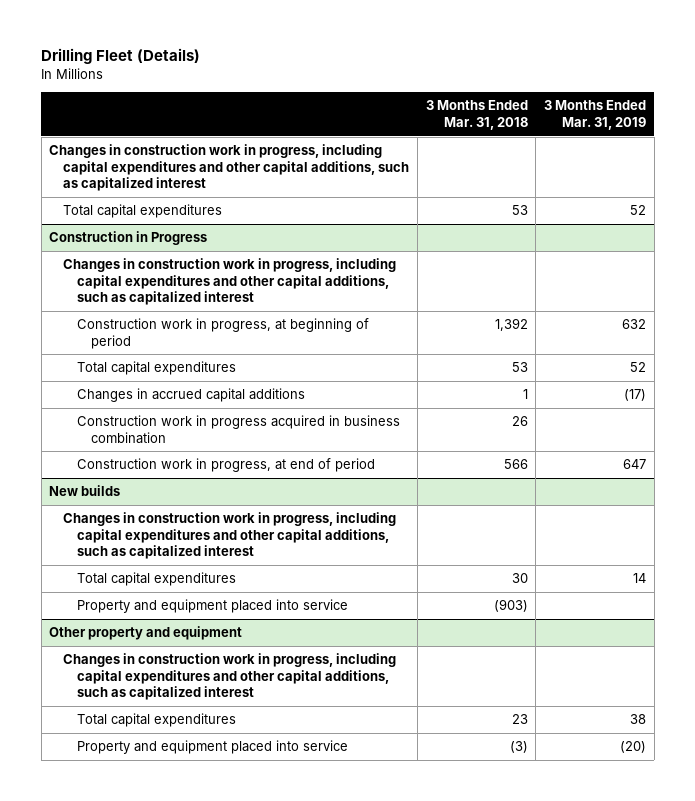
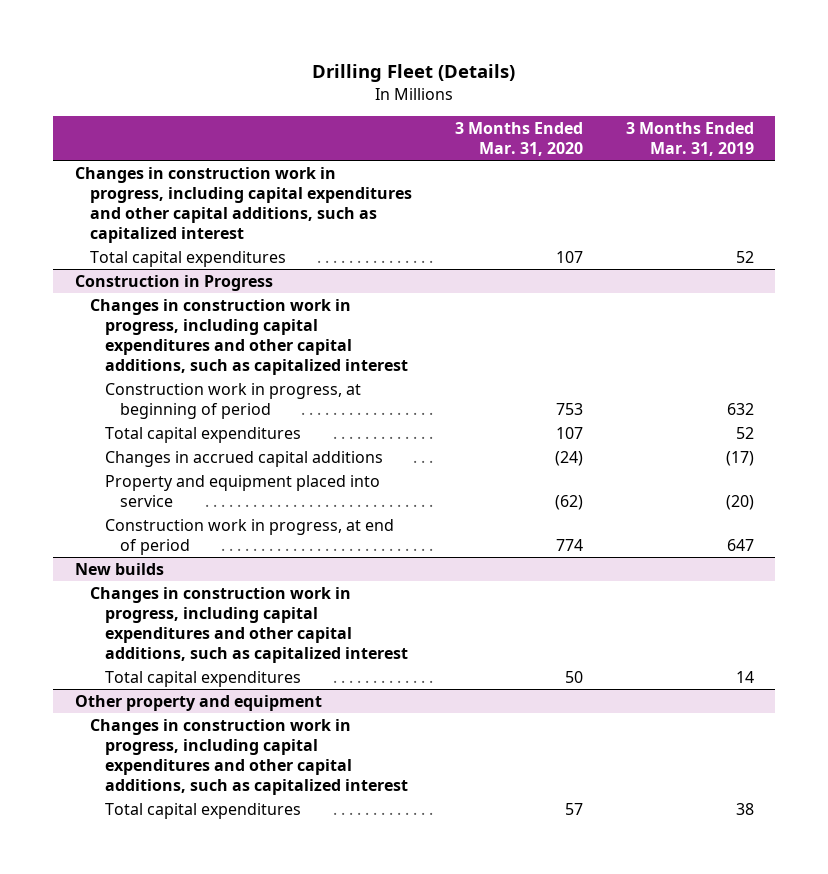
[425,100,528,130] 3 Months Ended Mar. 31, 2018 -> none
none -> [454,121,583,156] 3 Months Ended Mar. 31, 2020
[76,415,400,444] Construction work in progress acquired in business combination -> none
none -> [105,474,381,507] Property and equipment placed into service
[76,599,348,614] Property and equipment placed into service -> none
[76,740,348,755] Property and equipment placed into service -> none

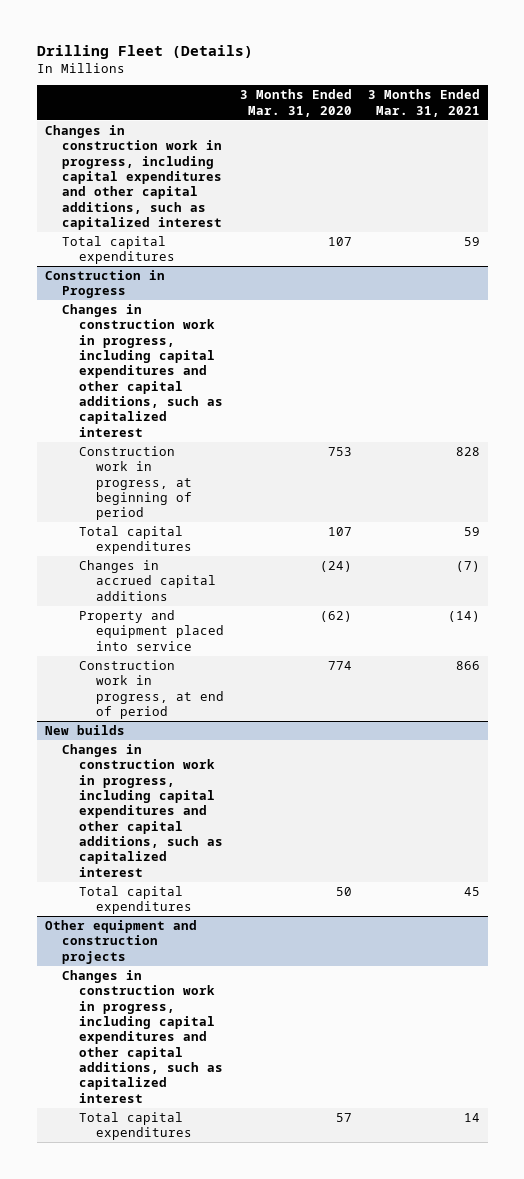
[625,121,754,156] 3 Months Ended Mar. 31, 2019 -> none
none -> [367,89,480,117] 3 Months Ended Mar. 31, 2021
[74,694,322,711] Other property and equipment -> [44,920,197,964] Other equipment and construction projects

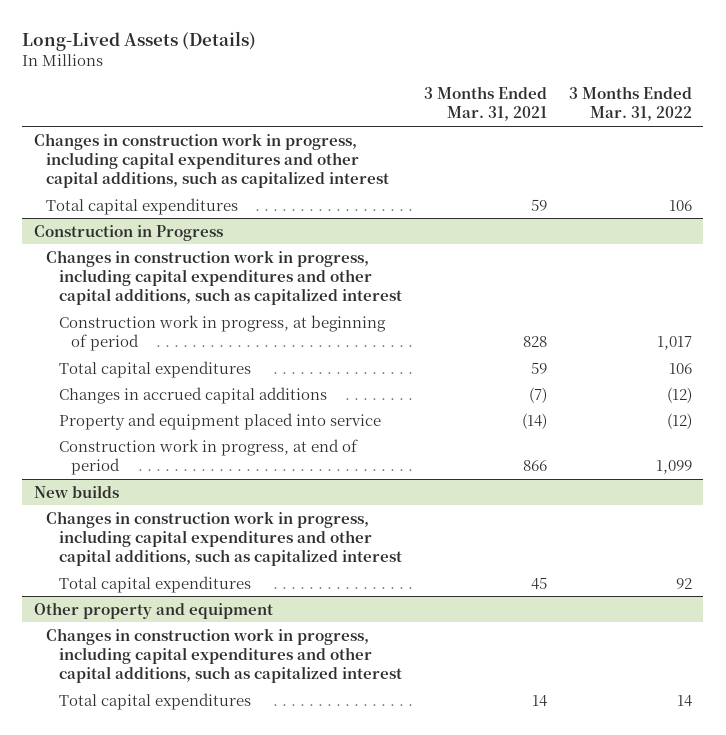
[36,44,253,59] Drilling Fleet (Details) -> [22,30,257,51] Long-Lived Assets (Details)
[240,89,353,117] 3 Months Ended Mar. 31, 2020 -> none
none -> [569,86,693,122] 3 Months Ended Mar. 31, 2022
[44,920,197,964] Other equipment and construction projects -> [33,601,273,619] Other property and equipment

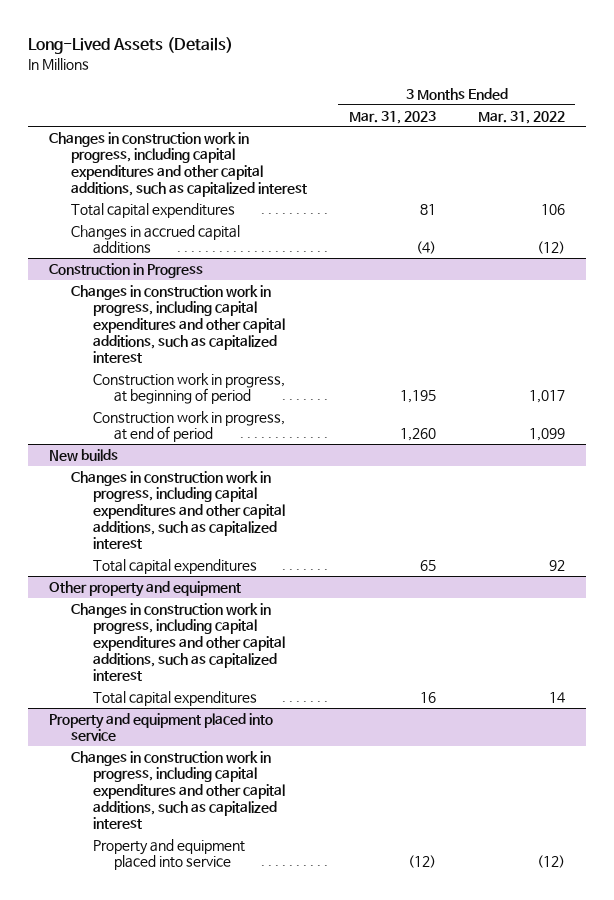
[423,86,547,122] 3 Months Ended Mar. 31, 2021 -> none
none -> [348,110,436,124] Mar. 31, 2023
none -> [70,224,240,255] Changes in accrued capital additions
[58,360,251,378] Total capital expenditures -> none
[58,386,327,404] Changes in accrued capital additions -> none
[58,412,381,430] Property and equipment placed into service -> none
none -> [49,712,274,742] Property and equipment placed into service
none -> [70,750,285,830] Changes in construction work in progress, including capital expenditures and other capital additions, such as capitalized interest
none -> [92,838,245,871] Property and equipment placed into service

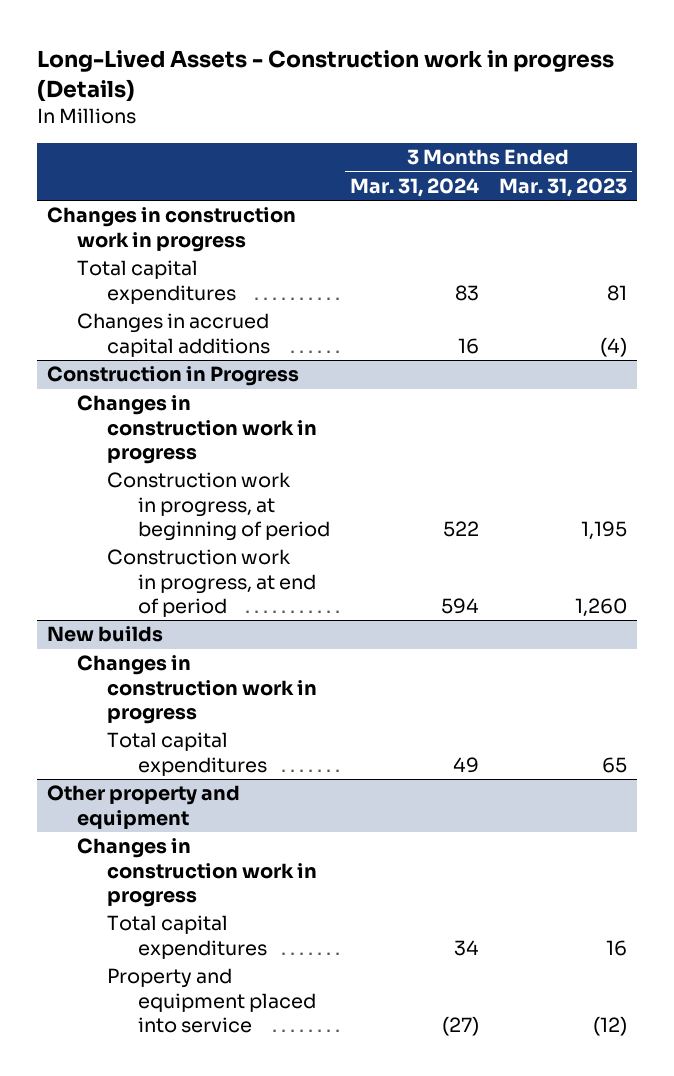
[28,37,234,55] Long-Lived Assets (Details) -> [37,50,615,103] Long-Lived Assets - Construction work in progress (Details)
[477,110,565,124] Mar. 31, 2022 -> none
none -> [349,177,479,197] Mar. 31, 2024
[49,131,307,197] Changes in construction work in progress, including capital expenditures and other capital additions, such as capitalized interest -> [47,207,297,252] Changes in construction work in progress
[70,284,285,364] Changes in construction work in progress, including capital expenditures and other capital additions, such as capitalized interest -> [77,395,318,464] Changes in construction work in progress
[70,470,285,550] Changes in construction work in progress, including capital expenditures and other capital additions, such as capitalized interest -> [77,655,318,724] Changes in construction work in progress
[70,602,285,682] Changes in construction work in progress, including capital expenditures and other capital additions, such as capitalized interest -> [77,838,318,907] Changes in construction work in progress
[49,712,274,742] Property and equipment placed into service -> none
[70,750,285,830] Changes in construction work in progress, including capital expenditures and other capital additions, such as capitalized interest -> none

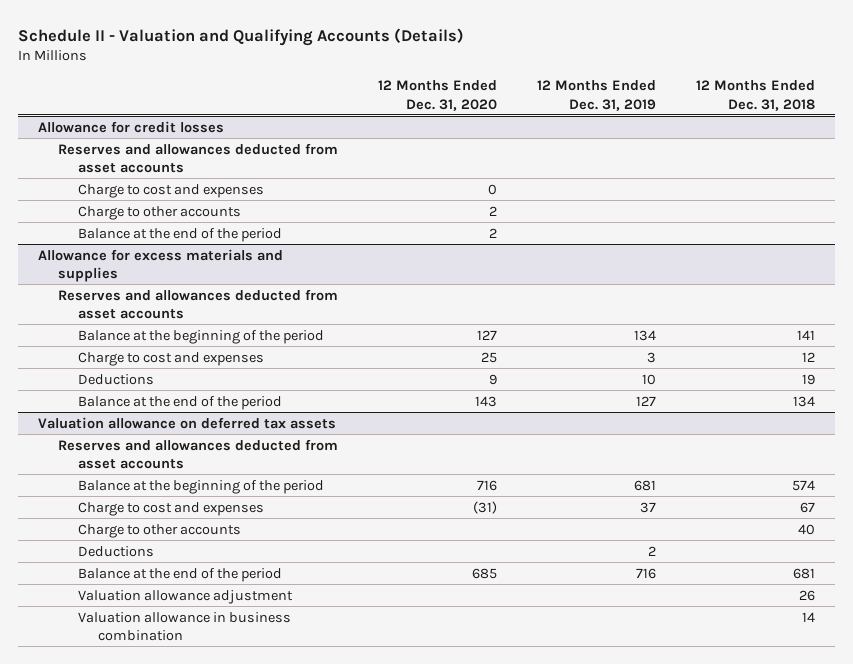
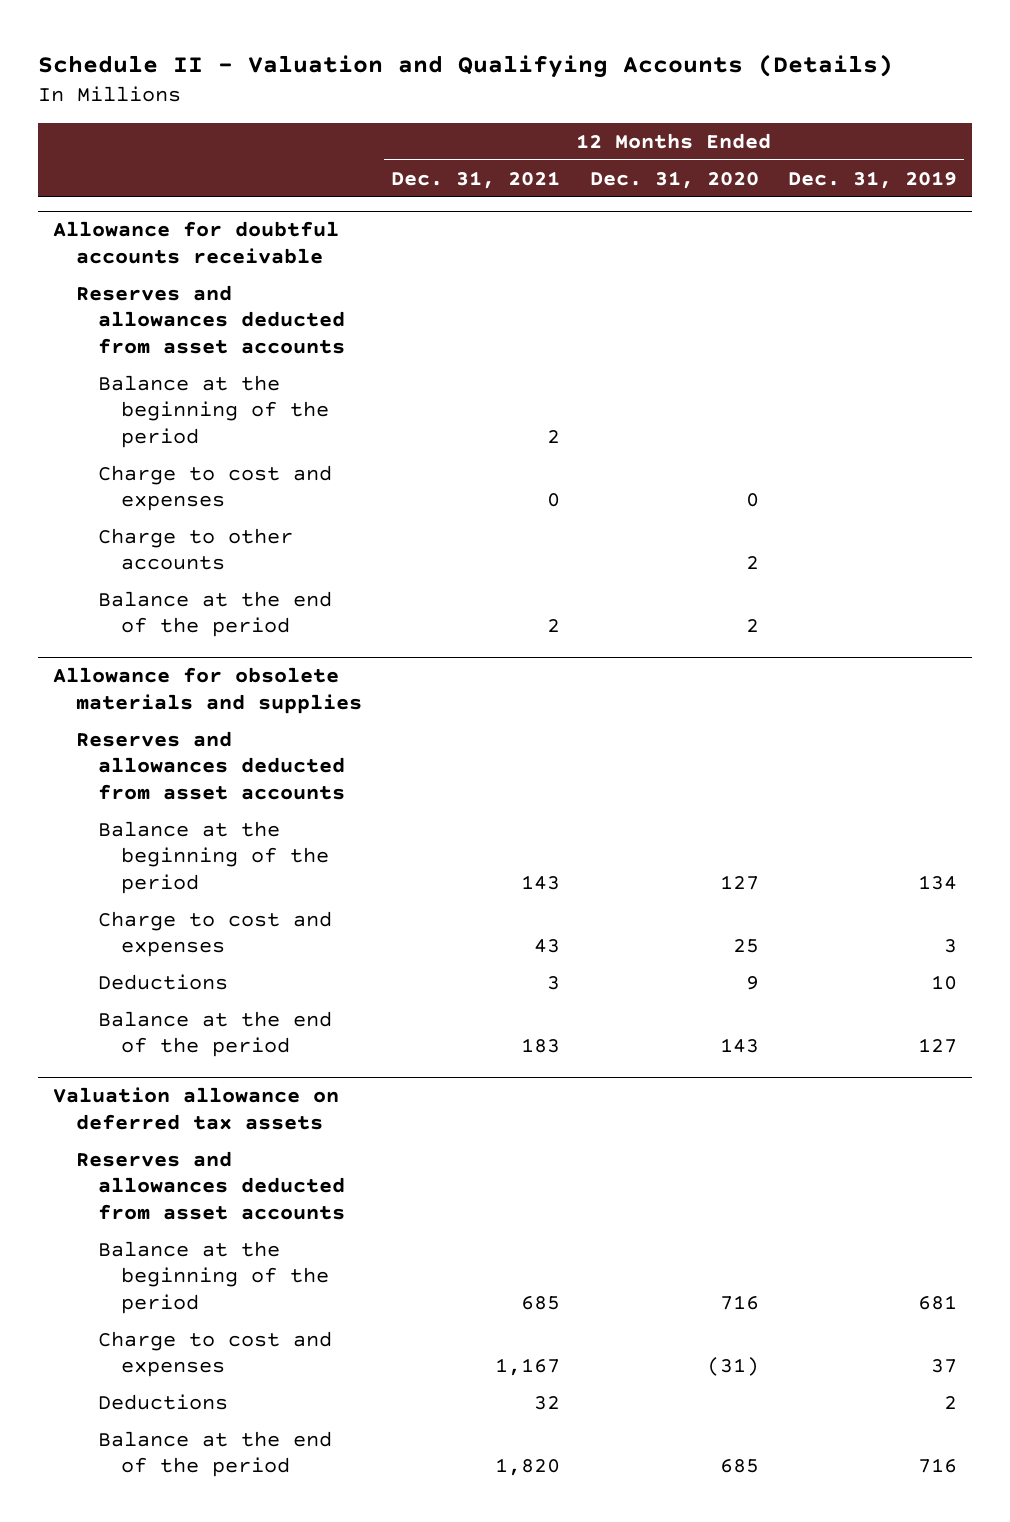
[695,80,815,111] 12 Months Ended Dec. 31, 2018 -> none
none -> [391,170,561,189] Dec. 31, 2021
[37,120,224,133] Allowance for credit losses -> [52,221,339,264] Allowance for doubtful accounts receivable
none -> [98,374,330,448] Balance at the beginning of the period
[37,248,283,282] Allowance for excess materials and supplies -> [52,667,362,714] Allowance for obsolete materials and supplies
[78,523,242,538] Charge to other accounts -> none
[78,589,294,604] Valuation allowance adjustment -> none
[78,611,292,641] Valuation allowance in business combination -> none

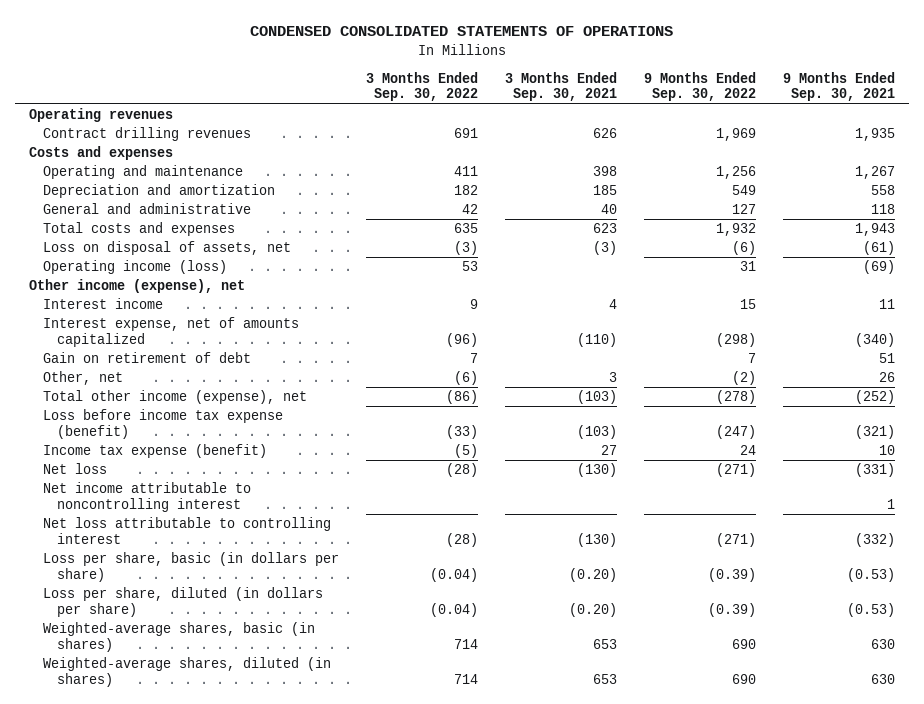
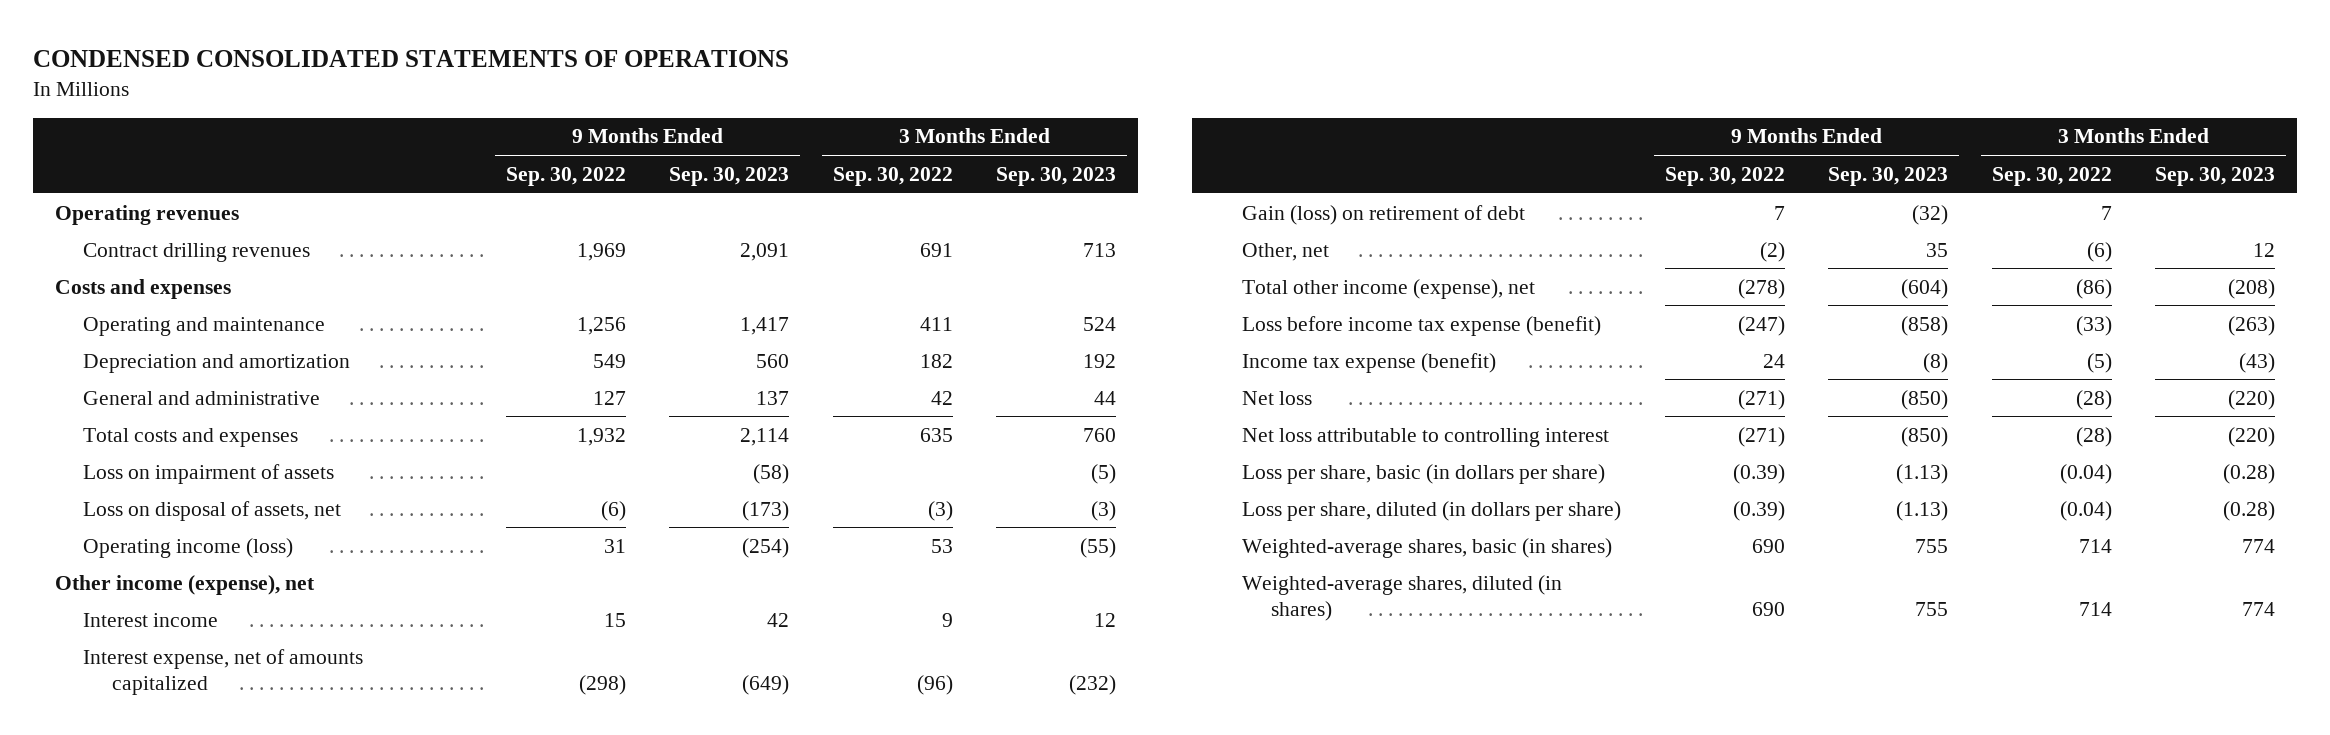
[505,71,618,102] 3 Months Ended Sep. 30, 2021 -> none
[783,71,896,102] 9 Months Ended Sep. 30, 2021 -> none
none -> [669,166,790,186] Sep. 30, 2023
none -> [996,166,1117,186] Sep. 30, 2023
none -> [83,463,335,484] Loss on impairment of assets
[42,352,251,364] Gain on retirement of debt -> [1242,204,1526,225] Gain (loss) on retirement of debt
[42,482,251,512] Net income attributable to noncontrolling interest -> none

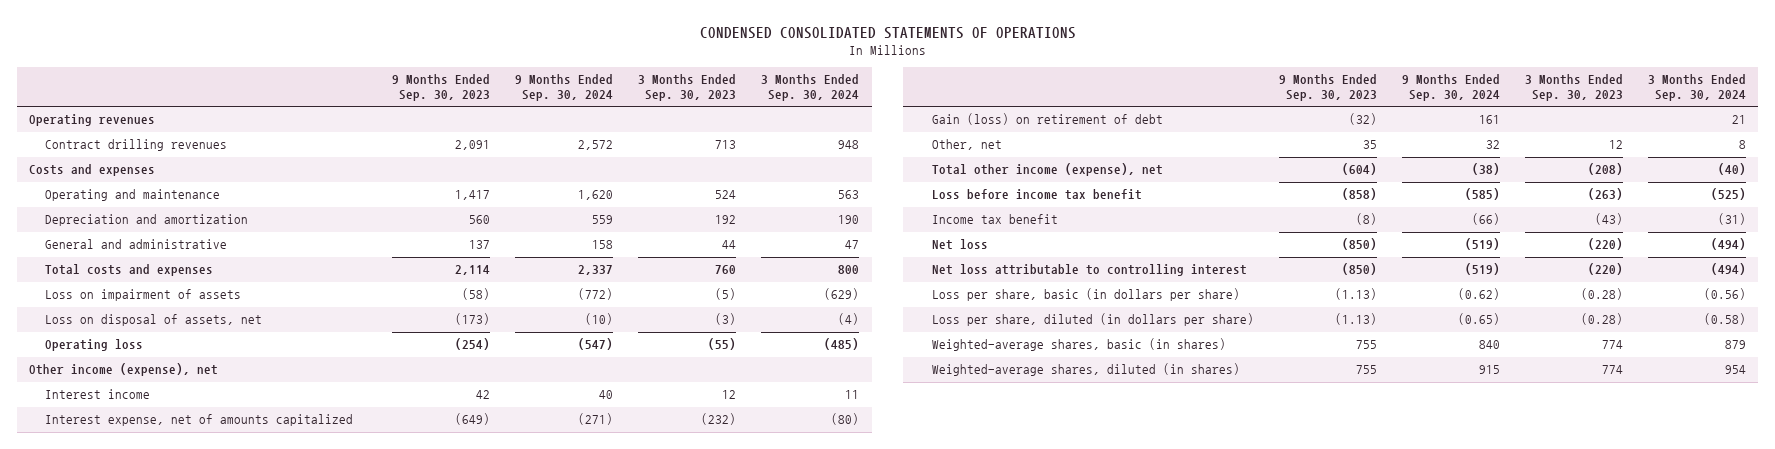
[505,166,626,186] Sep. 30, 2022 -> none
[832,166,953,186] Sep. 30, 2022 -> none
none -> [515,73,614,101] 9 Months Ended Sep. 30, 2024
none -> [761,73,860,101] 3 Months Ended Sep. 30, 2024
[83,537,294,558] Operating income (loss) -> [45,339,144,352] Operating loss
[1242,315,1602,336] Loss before income tax expense (benefit) -> [931,189,1142,201] Loss before income tax benefit
[1242,352,1497,373] Income tax expense (benefit) -> [931,214,1058,225] Income tax benefit

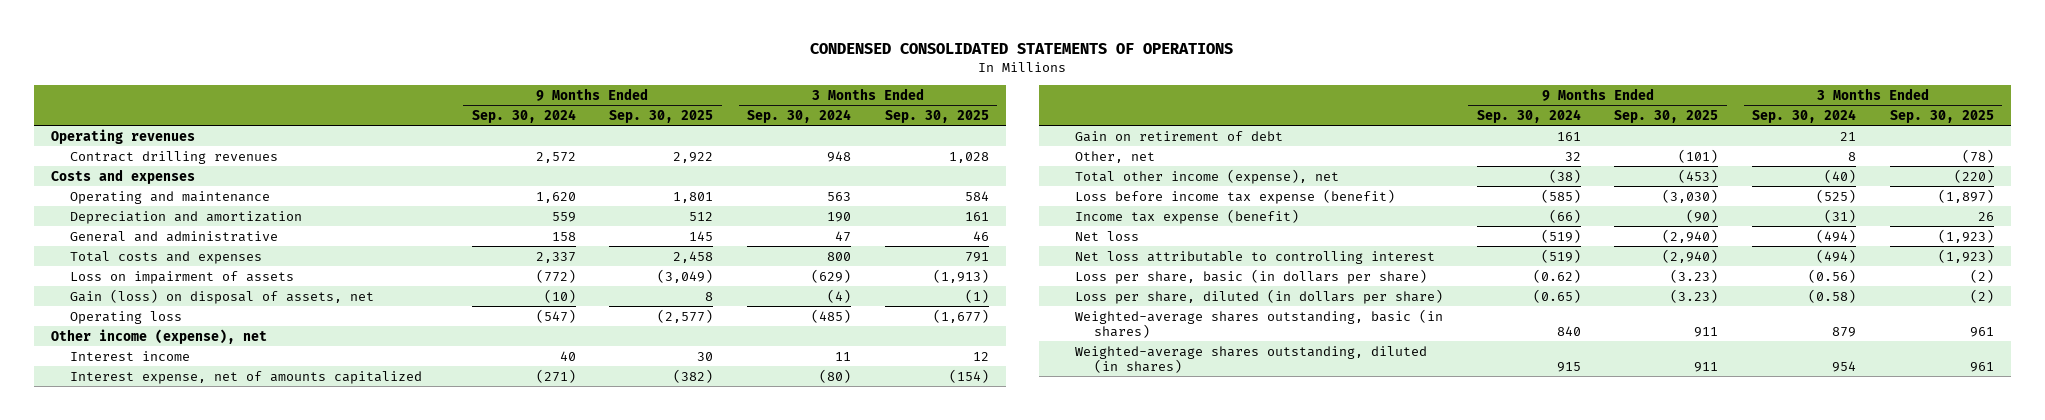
[392,73,491,101] 9 Months Ended Sep. 30, 2023 -> none
[638,73,737,101] 3 Months Ended Sep. 30, 2023 -> none
none -> [609,109,714,123] Sep. 30, 2025
none -> [884,109,989,123] Sep. 30, 2025
[45,314,263,327] Loss on disposal of assets, net -> [69,288,374,304] Gain (loss) on disposal of assets, net
[931,113,1163,126] Gain (loss) on retirement of debt -> [1074,130,1283,142] Gain on retirement of debt
[931,189,1142,201] Loss before income tax benefit -> [1074,188,1395,204] Loss before income tax expense (benefit)
[931,214,1058,225] Income tax benefit -> [1074,208,1299,224] Income tax expense (benefit)
[931,338,1226,352] Weighted-average shares, basic (in shares) -> [1074,308,1443,338] Weighted-average shares outstanding, basic (in shares)
[931,363,1240,377] Weighted-average shares, diluted (in shares) -> [1074,345,1427,373] Weighted-average shares outstanding, diluted (in shares)

